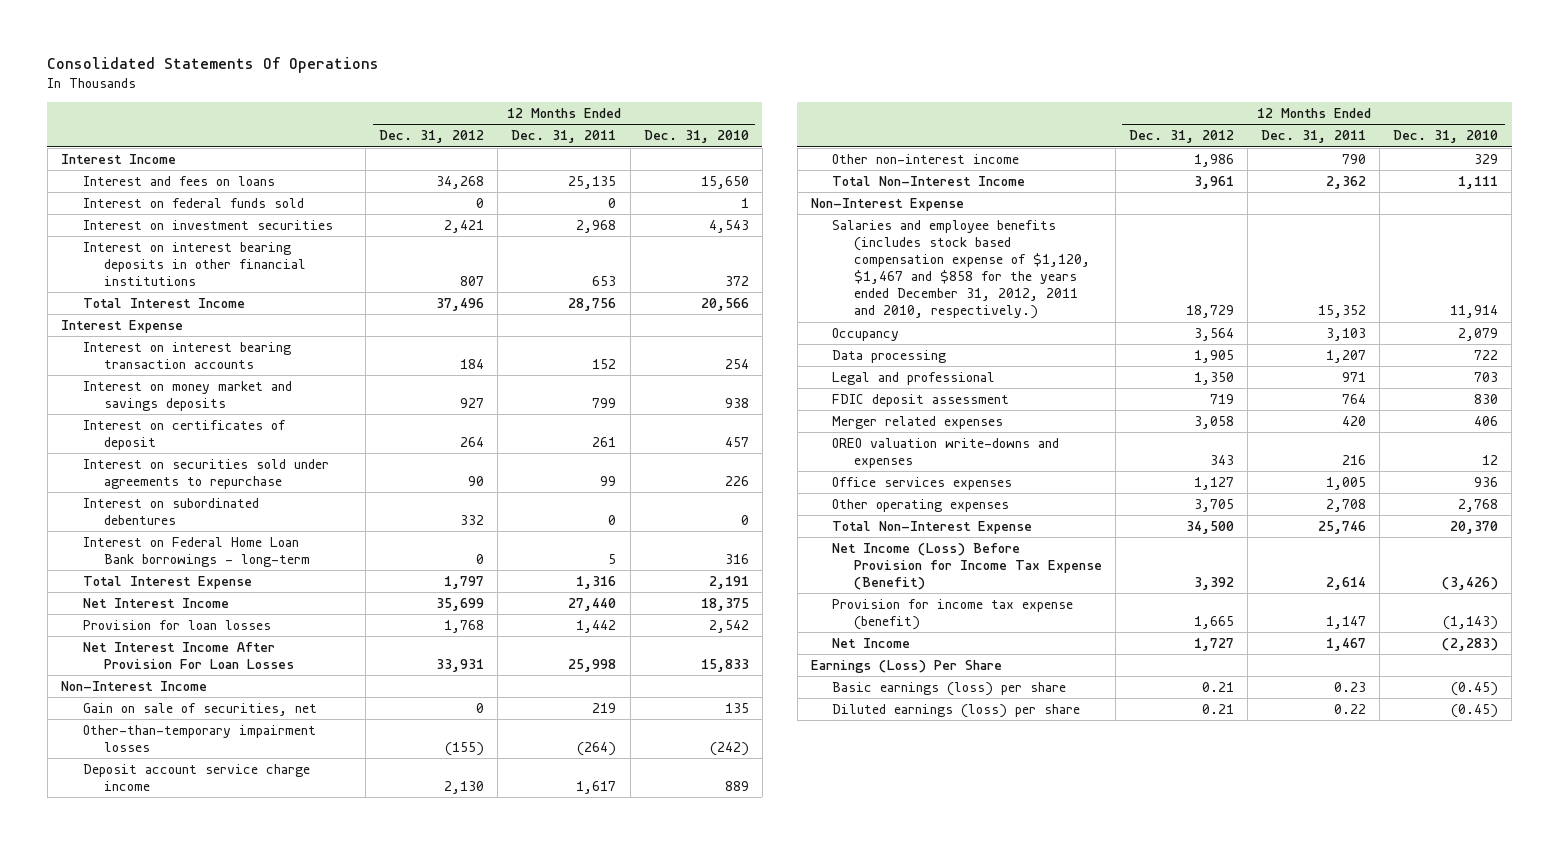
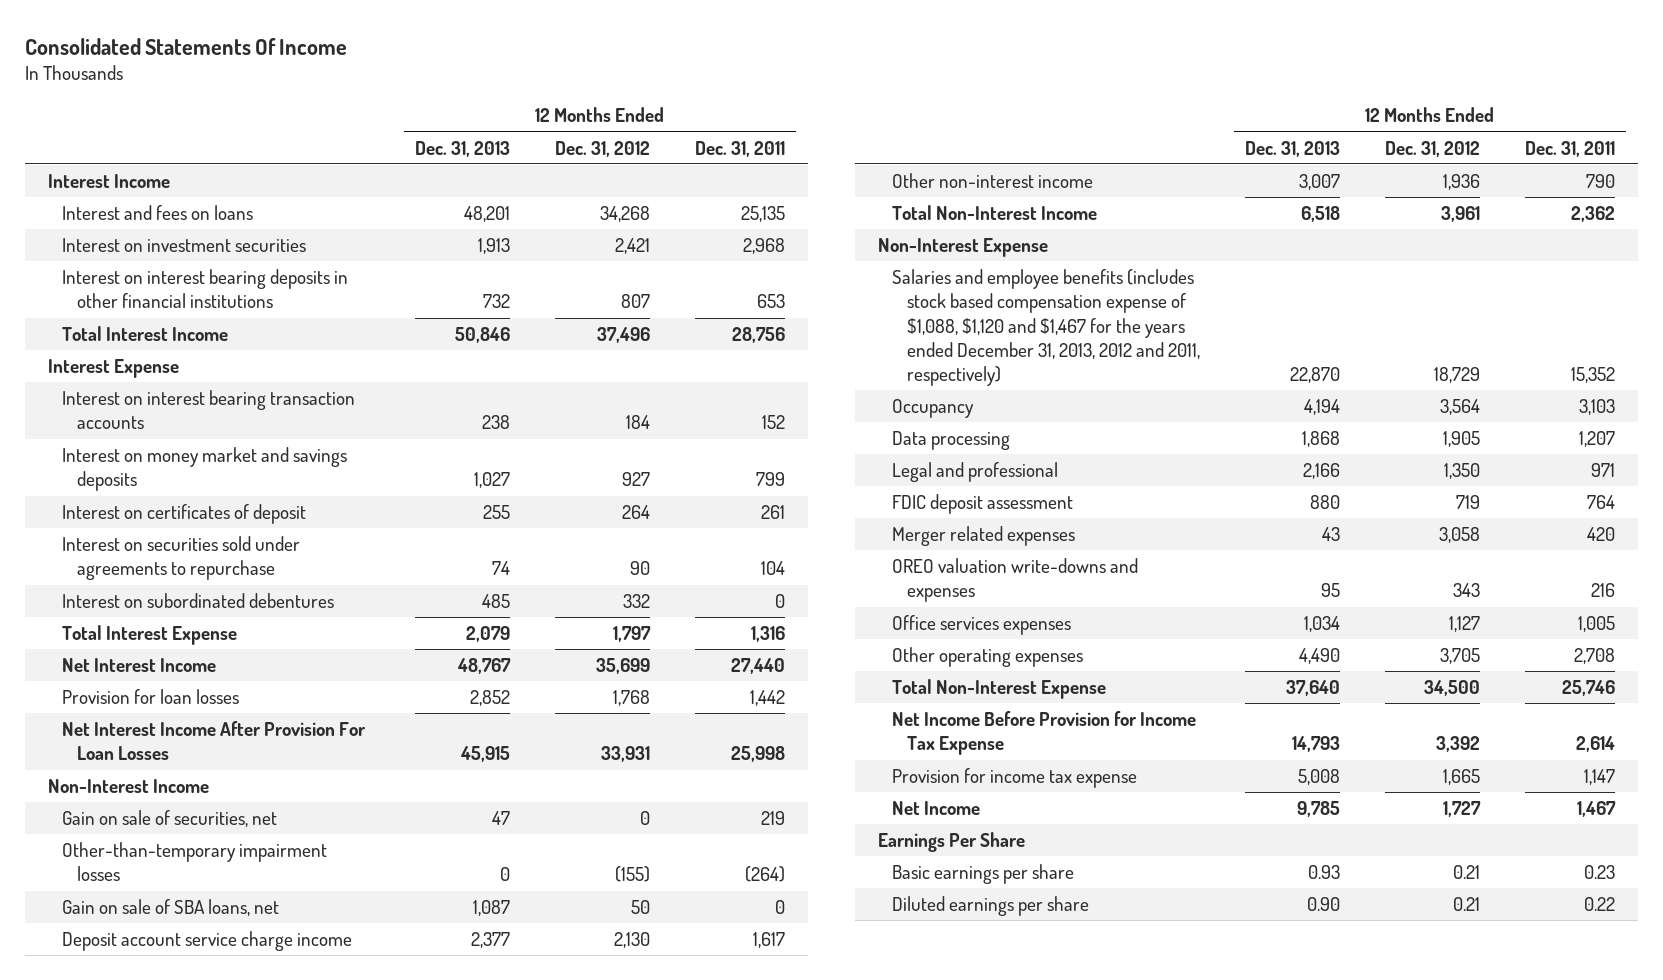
[47,57,380,74] Consolidated Statements Of Operations -> [25,37,348,55] Consolidated Statements Of Income
[643,130,749,144] Dec. 31, 2010 -> none
none -> [415,140,511,157] Dec. 31, 2013
[82,197,304,208] Interest on federal funds sold -> none
[600,476,617,487] 99 -> [761,561,786,576] 104
[82,536,311,568] Interest on Federal Home Loan Bank borrowings - long-term -> none
none -> [62,899,280,917] Gain on sale of SBA loans, net
[1194,153,1235,167] 1,986 -> [1443,174,1481,191] 1,936
[832,219,1090,320] Salaries and employee benefits (includes stock based compensation expense of $1,120, $1,467 and $858 for the years ended December 31, 2012, 2011 and 2010, respectively.) -> [892,269,1201,387] Salaries and employee benefits (includes stock based compensation expense of $1,088, $1,120 and $1,467 for the years ended December 31, 2013, 2012 and 2011, respectively)
[832,542,1102,591] Net Income (Loss) Before Provision for Income Tax Expense (Benefit) -> [892,711,1197,756] Net Income Before Provision for Income Tax Expense
[832,598,1074,631] Provision for income tax expense (benefit) -> [892,768,1138,789] Provision for income tax expense
[810,659,1002,673] Earnings (Loss) Per Share -> [877,832,1025,853] Earnings Per Share
[832,681,1067,696] Basic earnings (loss) per share -> [892,864,1075,885] Basic earnings per share
[832,703,1081,718] Diluted earnings (loss) per share -> [892,896,1090,917] Diluted earnings per share

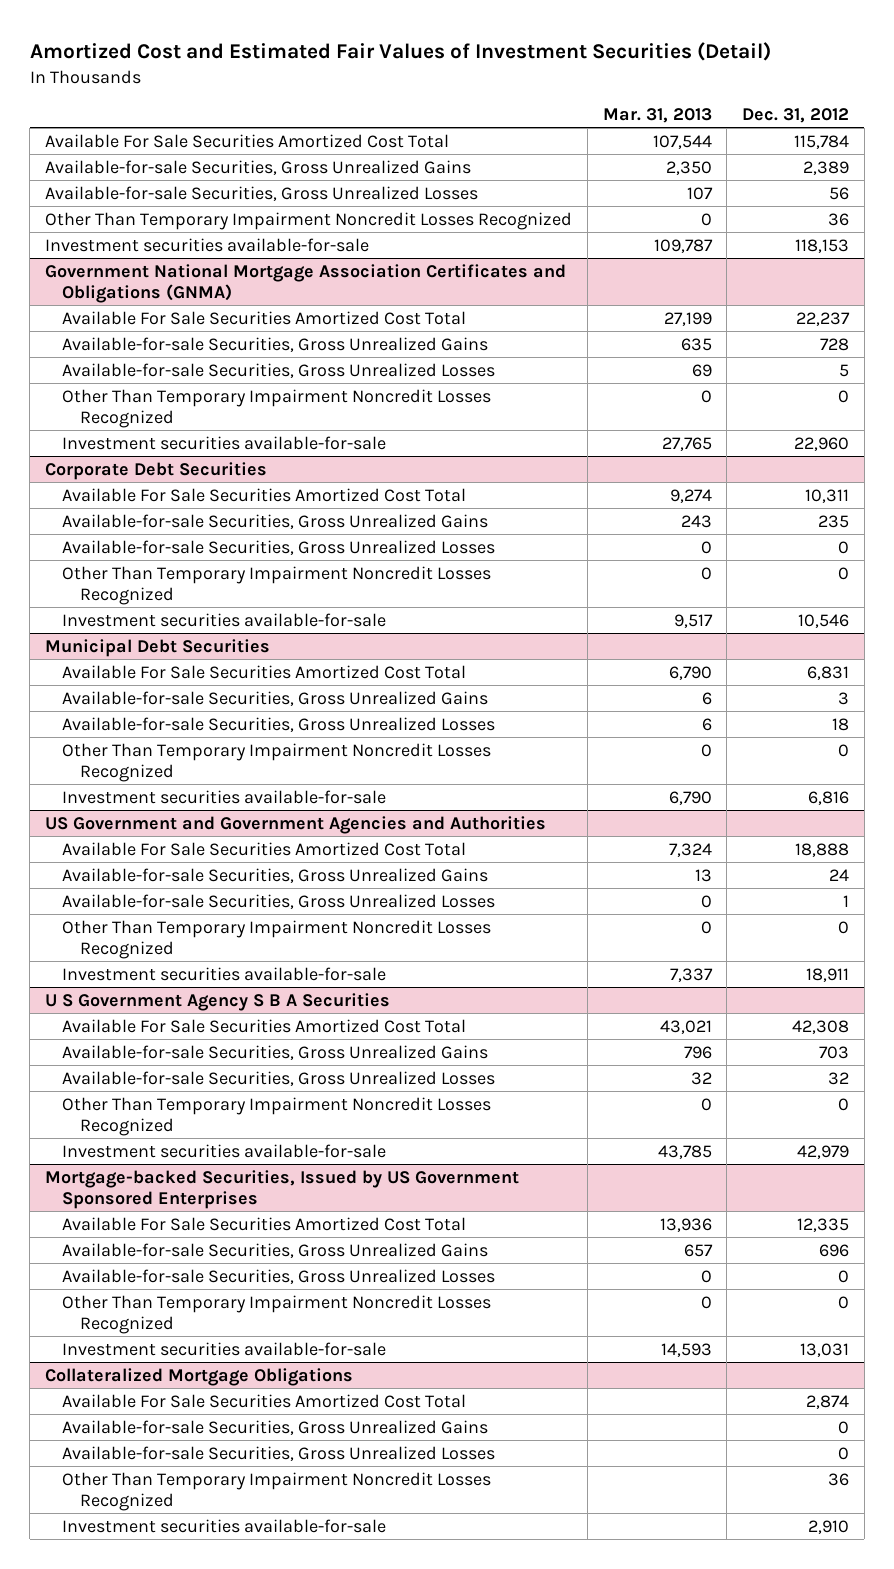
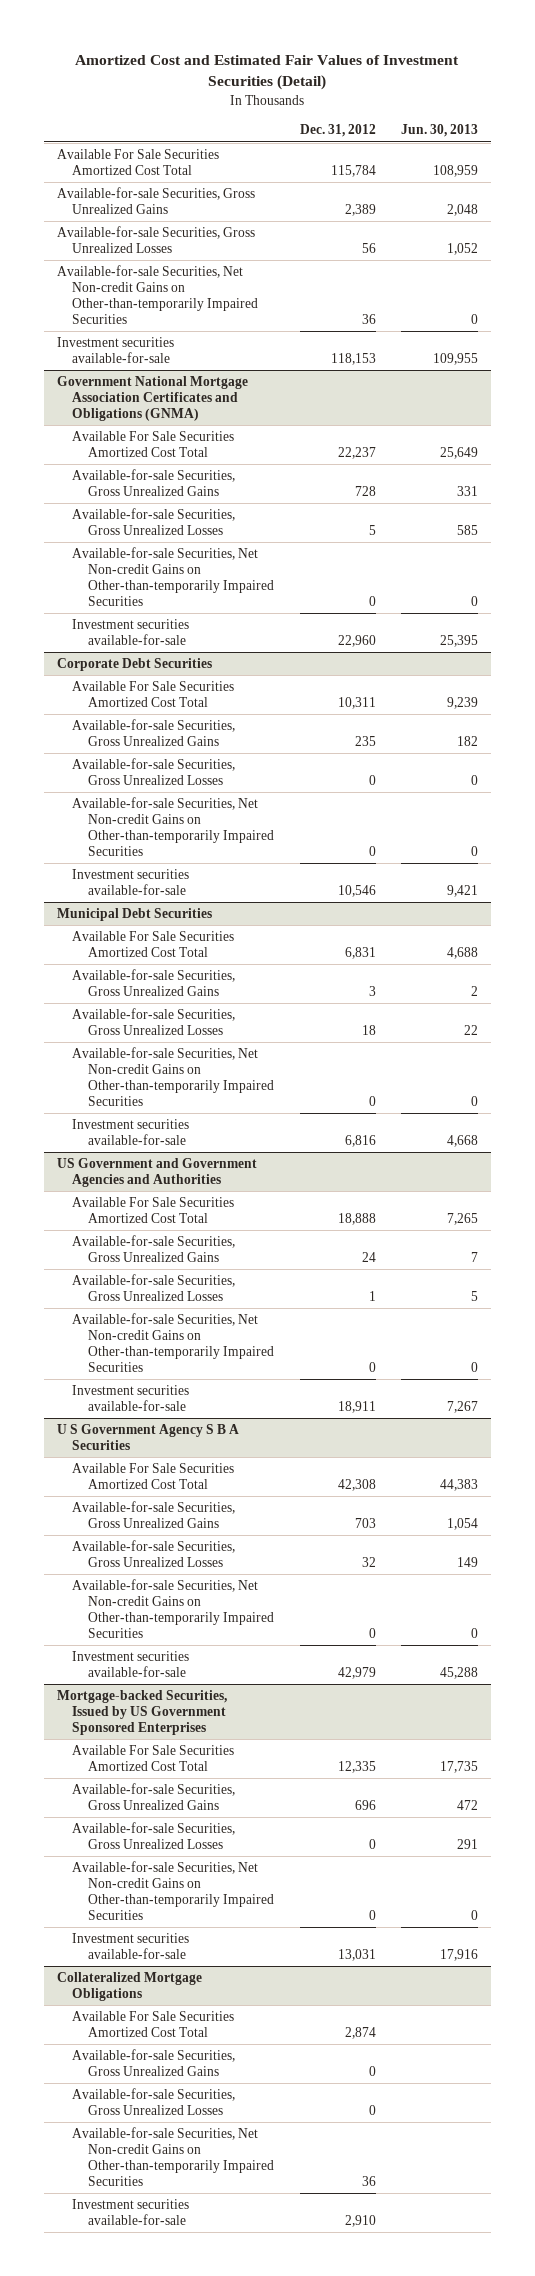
[602,107,712,123] Mar. 31, 2013 -> none
none -> [401,124,479,138] Jun. 30, 2013
[45,211,573,230] Other Than Temporary Impairment Noncredit Losses Recognized -> [56,265,259,324] Available-for-sale Securities, Net Non-credit Gains on Other-than-temporarily Impaired Securities
[62,388,492,428] Other Than Temporary Impairment Noncredit Losses Recognized -> [72,547,275,606] Available-for-sale Securities, Net Non-credit Gains on Other-than-temporarily Impaired Securities
[62,565,492,605] Other Than Temporary Impairment Noncredit Losses Recognized -> [72,797,275,856] Available-for-sale Securities, Net Non-credit Gains on Other-than-temporarily Impaired Securities
[62,742,492,782] Other Than Temporary Impairment Noncredit Losses Recognized -> [72,1047,275,1106] Available-for-sale Securities, Net Non-credit Gains on Other-than-temporarily Impaired Securities
[62,919,492,959] Other Than Temporary Impairment Noncredit Losses Recognized -> [72,1313,275,1372] Available-for-sale Securities, Net Non-credit Gains on Other-than-temporarily Impaired Securities
[62,1096,492,1136] Other Than Temporary Impairment Noncredit Losses Recognized -> [72,1579,275,1638] Available-for-sale Securities, Net Non-credit Gains on Other-than-temporarily Impaired Securities
[62,1294,492,1334] Other Than Temporary Impairment Noncredit Losses Recognized -> [72,1861,275,1920] Available-for-sale Securities, Net Non-credit Gains on Other-than-temporarily Impaired Securities
[62,1471,492,1511] Other Than Temporary Impairment Noncredit Losses Recognized -> [72,2127,275,2186] Available-for-sale Securities, Net Non-credit Gains on Other-than-temporarily Impaired Securities

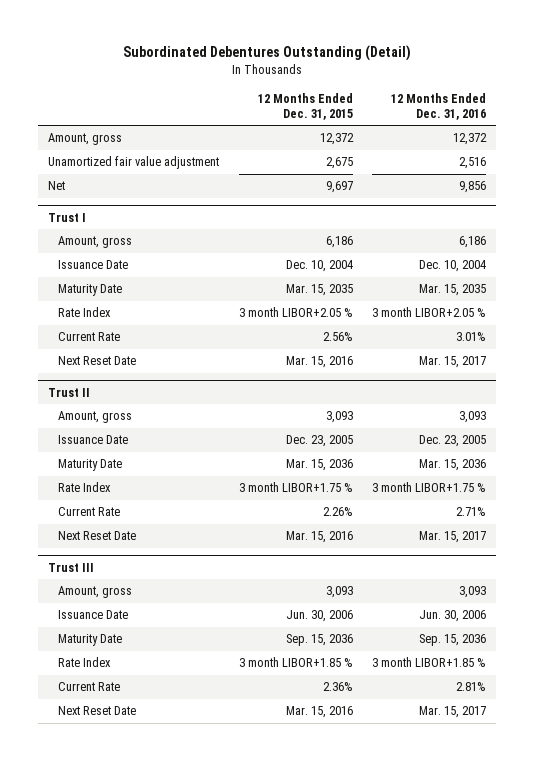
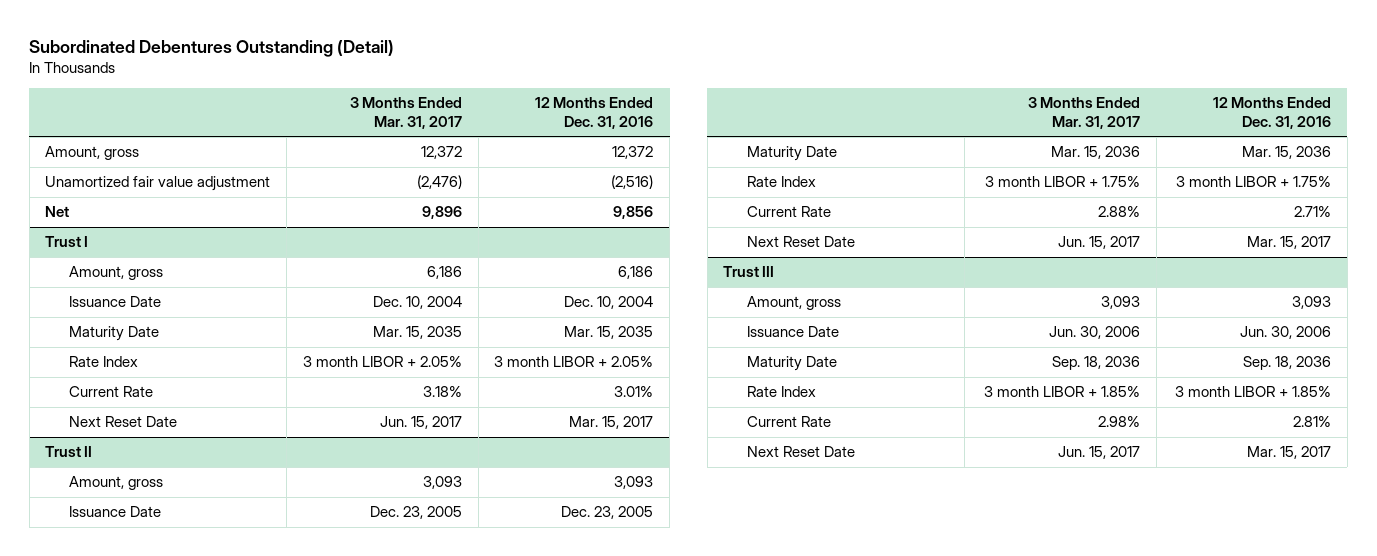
[257,92,353,120] 12 Months Ended Dec. 31, 2015 -> none
none -> [349,97,462,129] 3 Months Ended Mar. 31, 2017
[459,157,487,170] 2,516 -> [611,175,654,190] (2,516)
[372,307,487,318] 3 month LIBOR+2.05 % -> [494,356,654,368] 3 month LIBOR + 2.05%
[372,482,487,493] 3 month LIBOR+1.75 % -> [1176,176,1332,188] 3 month LIBOR + 1.75%
[419,634,487,647] Sep. 15, 2036 -> [1243,356,1332,371] Sep. 18, 2036
[372,657,487,668] 3 month LIBOR+1.85 % -> [1175,386,1332,398] 3 month LIBOR + 1.85%

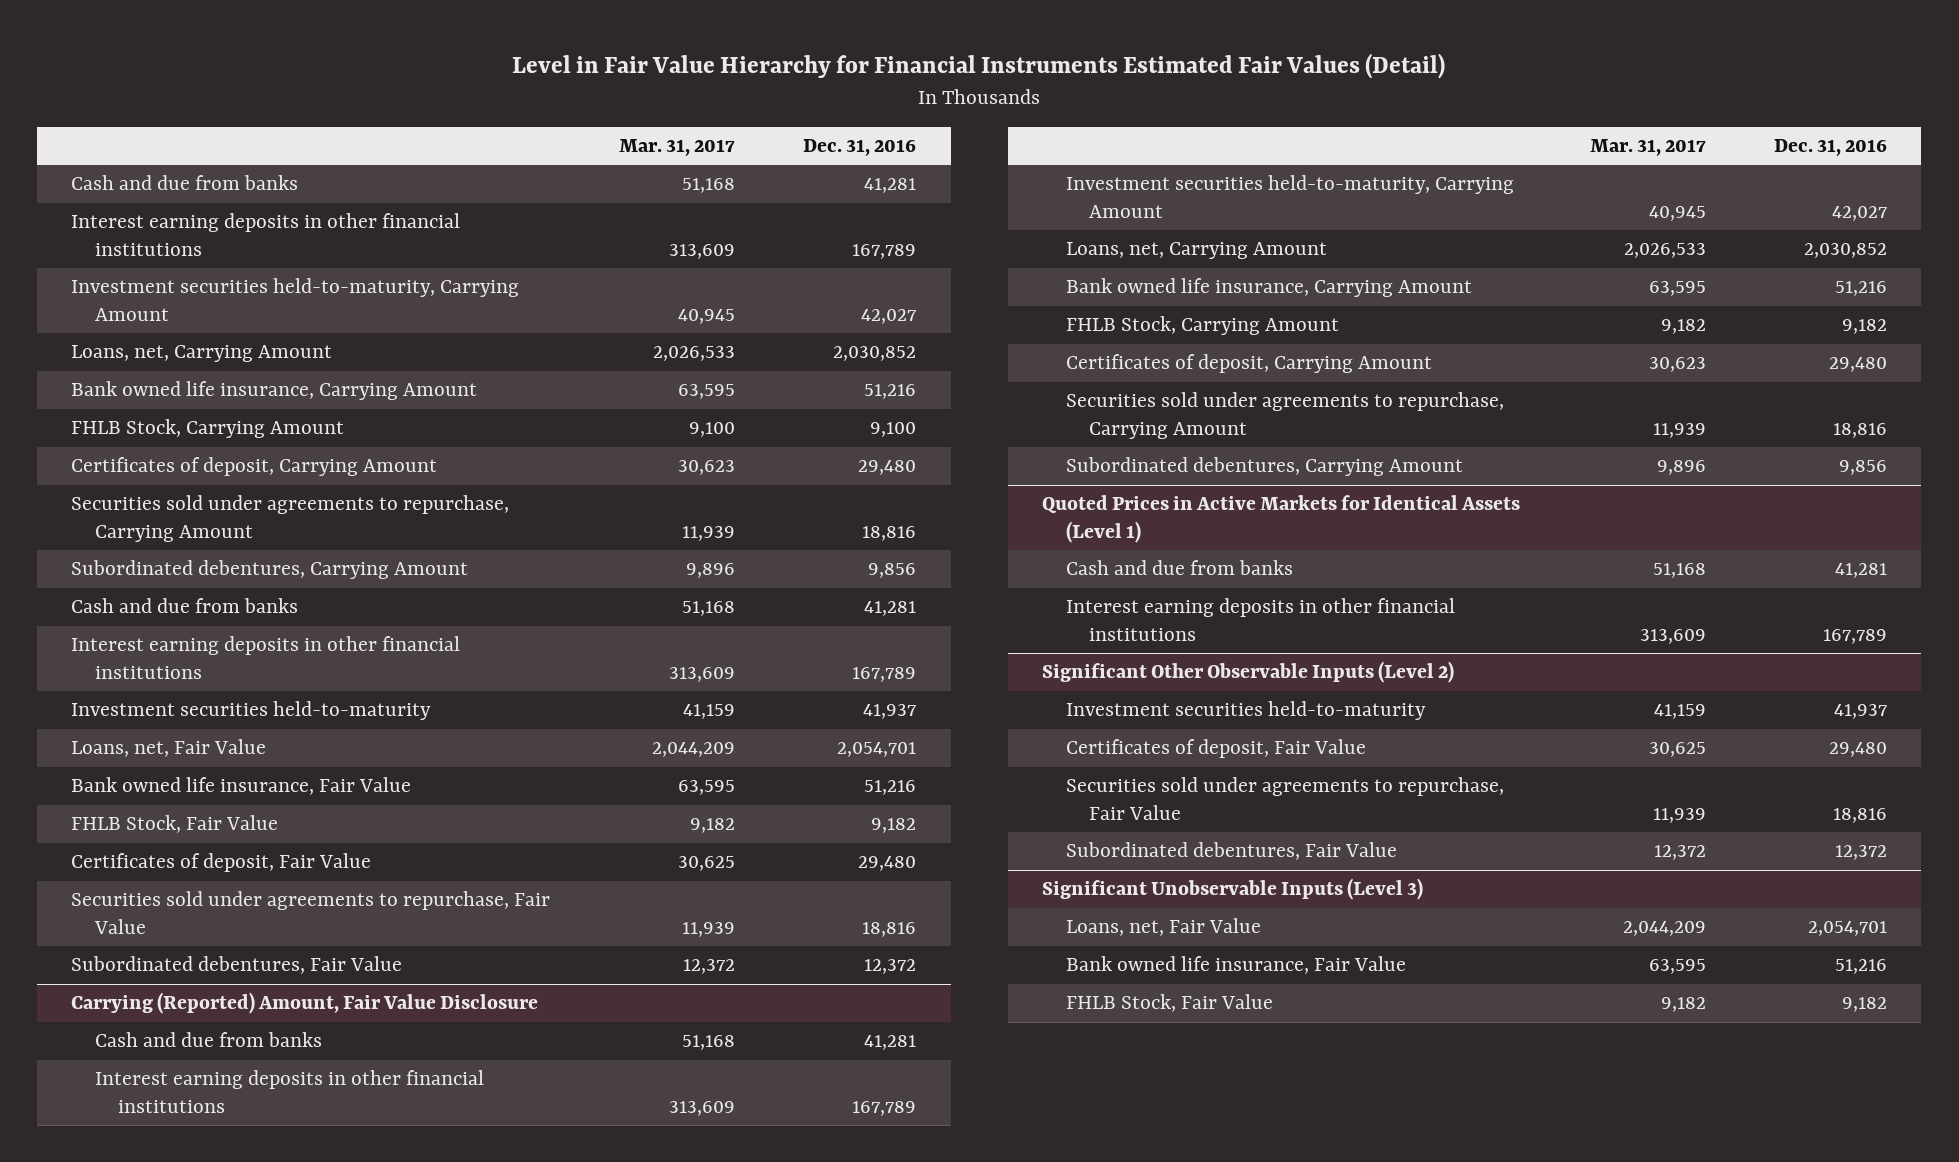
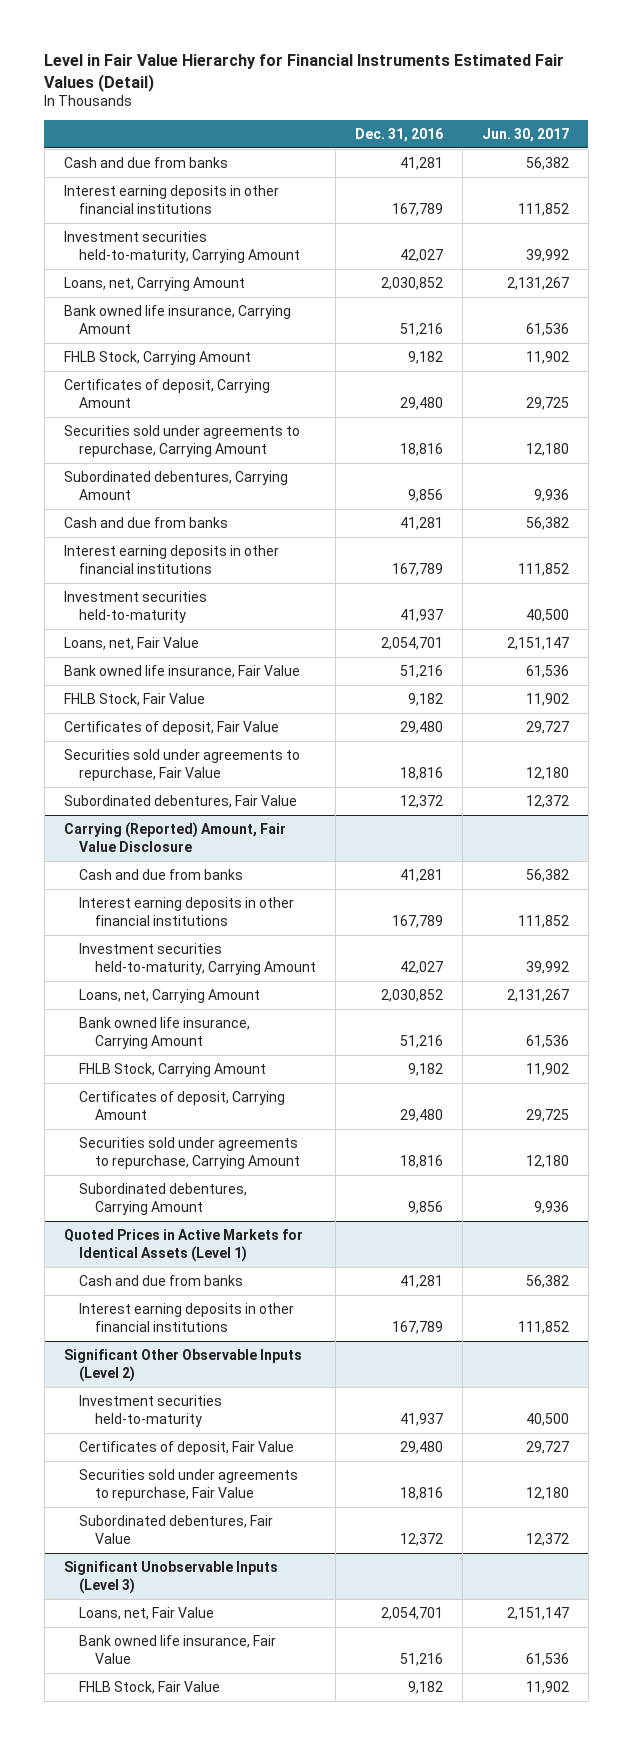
[618,139,735,157] Mar. 31, 2017 -> none
none -> [481,128,569,143] Jun. 30, 2017
[870,422,917,438] 9,100 -> [407,350,443,364] 9,182

